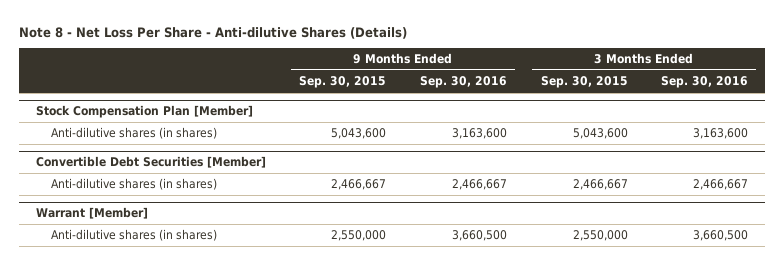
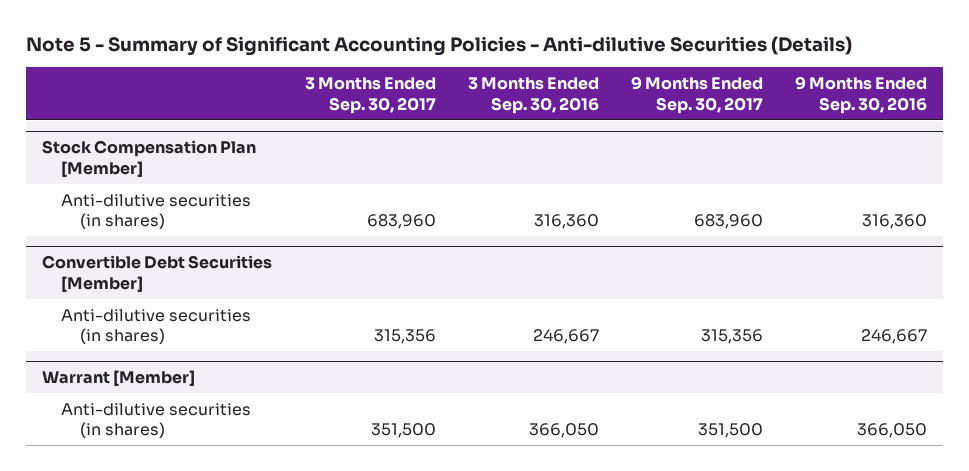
[19,26,408,39] Note 8 - Net Loss Per Share - Anti-dilutive Shares (Details) -> [26,36,853,57] Note 5 - Summary of Significant Accounting Policies - Anti-dilutive Securities (Details)
[299,76,387,89] Sep. 30, 2015 -> none
[540,76,628,89] Sep. 30, 2015 -> none
none -> [304,76,436,114] 3 Months Ended Sep. 30, 2017
none -> [630,75,763,114] 9 Months Ended Sep. 30, 2017
[50,127,217,140] Anti-dilutive shares (in shares) -> [61,193,252,230] Anti-dilutive securities (in shares)
[451,128,507,140] 3,163,600 -> [862,214,928,230] 316,360
[693,128,749,140] 3,163,600 -> [533,214,599,230] 316,360
[50,178,217,191] Anti-dilutive shares (in shares) -> [61,308,252,345] Anti-dilutive securities (in shares)
[451,179,507,191] 2,466,667 -> [861,329,928,345] 246,667
[693,179,749,191] 2,466,667 -> [532,329,599,345] 246,667
[50,229,217,242] Anti-dilutive shares (in shares) -> [61,402,252,439] Anti-dilutive securities (in shares)
[451,230,507,242] 3,660,500 -> [857,423,928,439] 366,050
[693,230,749,242] 3,660,500 -> [528,423,599,439] 366,050

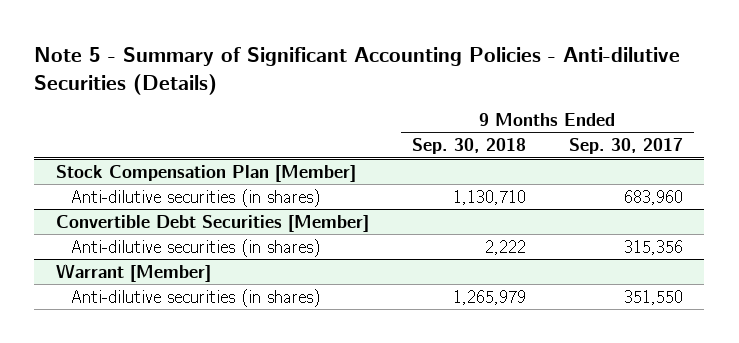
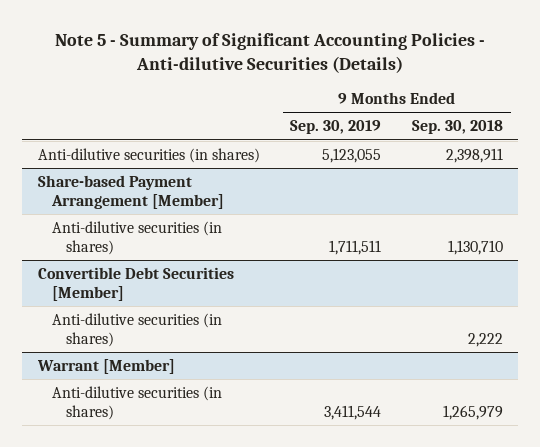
[568,138,683,155] Sep. 30, 2017 -> none
none -> [290,120,382,135] Sep. 30, 2019
none -> [37,147,260,163] Anti-dilutive securities (in shares)
[55,164,356,182] Stock Compensation Plan [Member] -> [37,174,224,209] Share-based Payment Arrangement [Member]

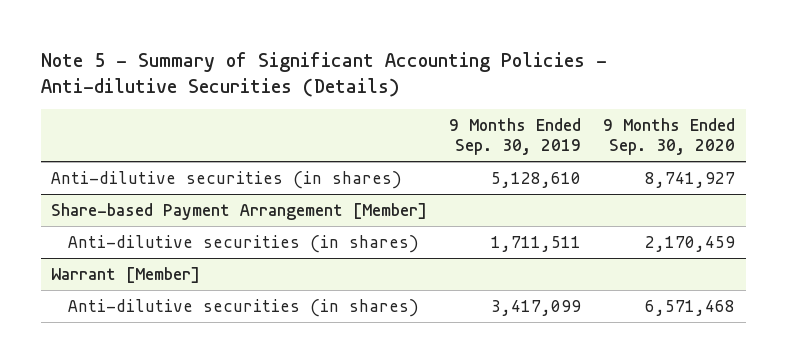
[411,120,503,135] Sep. 30, 2018 -> none
none -> [603,117,736,156] 9 Months Ended Sep. 30, 2020
[322,147,382,163] 5,123,055 -> [491,171,582,188] 5,128,610
[37,266,234,301] Convertible Debt Securities [Member] -> none
[51,312,222,347] Anti-dilutive securities (in shares) -> none
[324,404,382,420] 3,411,544 -> [491,299,582,316] 3,417,099

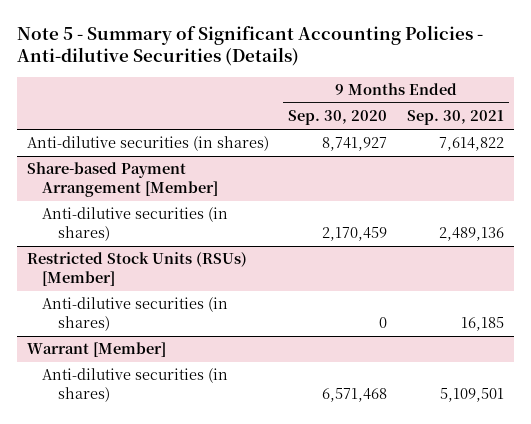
[449,117,582,156] 9 Months Ended Sep. 30, 2019 -> none
none -> [406,110,504,126] Sep. 30, 2021
none -> [26,252,247,287] Restricted Stock Units (RSUs) [Member]
none -> [42,297,229,332] Anti-dilutive securities (in shares)

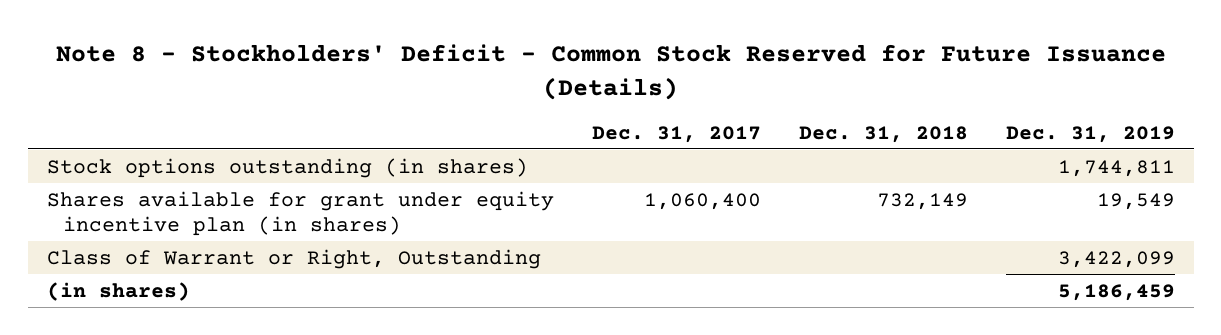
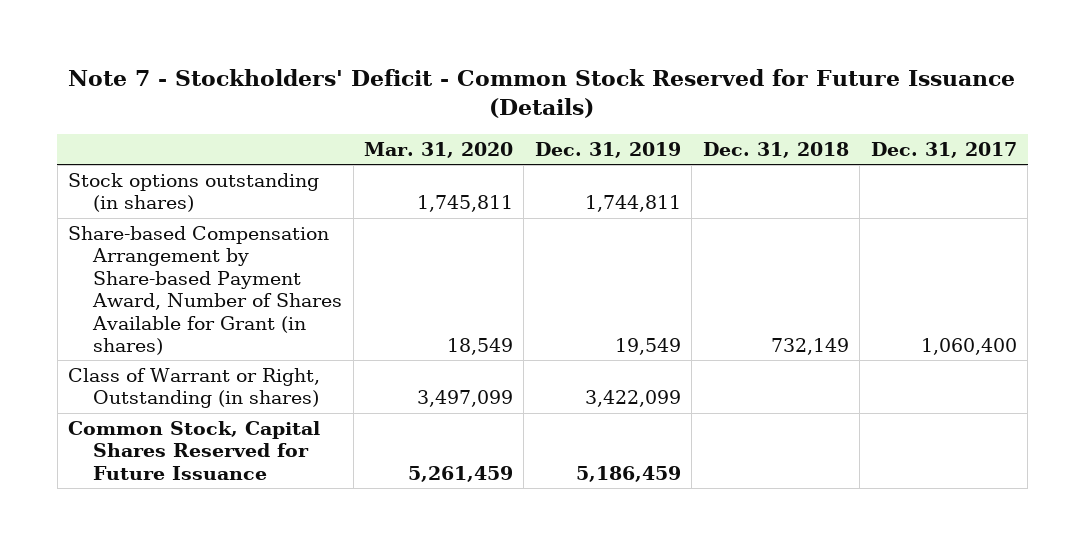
[55,44,1166,100] Note 8 - Stockholders' Deficit - Common Stock Reserved for Future Issuance (Details) -> [68,69,1016,119] Note 7 - Stockholders' Deficit - Common Stock Reserved for Future Issuance (Details)
none -> [364,142,514,159] Mar. 31, 2020
[46,190,554,236] Shares available for grant under equity incentive plan (in shares) -> [68,225,343,356] Share-based Compensation Arrangement by Share-based Payment Award, Number of Shares Available for Grant (in shares)
[46,248,541,269] Class of Warrant or Right, Outstanding -> [68,367,321,409] Class of Warrant or Right, Outstanding (in shares)
[46,281,190,301] (in shares) -> [68,420,321,480] Common Stock, Capital Shares Reserved for Future Issuance

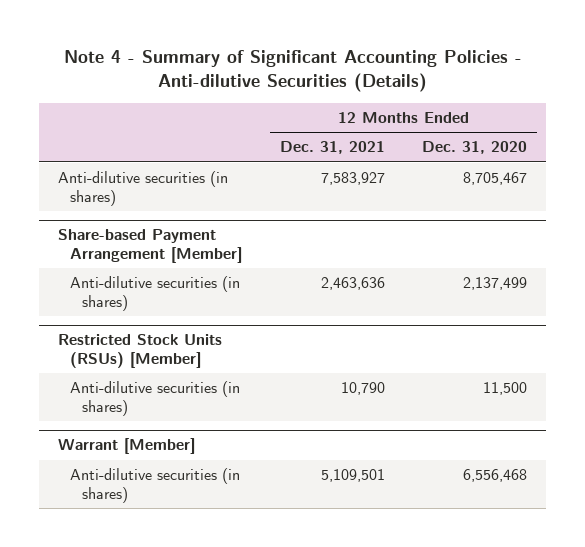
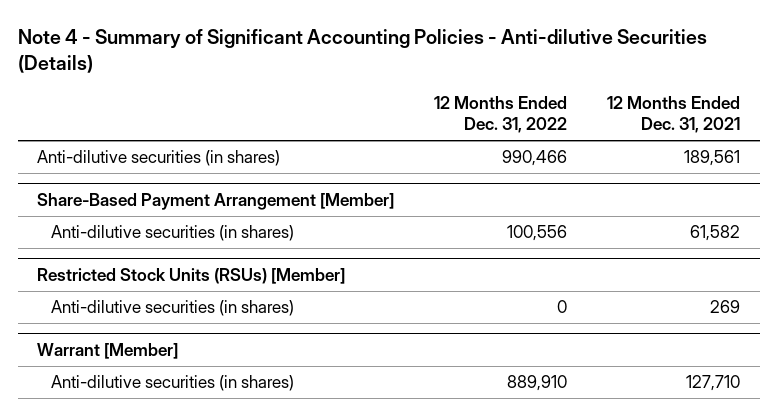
[422,141,528,155] Dec. 31, 2020 -> none
none -> [434,96,568,134] 12 Months Ended Dec. 31, 2022
[320,172,385,186] 7,583,927 -> [684,150,741,167] 189,561
[57,229,243,263] Share-based Payment Arrangement [Member] -> [37,192,395,210] Share-Based Payment Arrangement [Member]
[320,277,385,291] 2,463,636 -> [690,225,741,242] 61,582
[340,382,385,396] 10,790 -> [710,300,741,314] 269
[320,469,385,483] 5,109,501 -> [686,375,741,392] 127,710

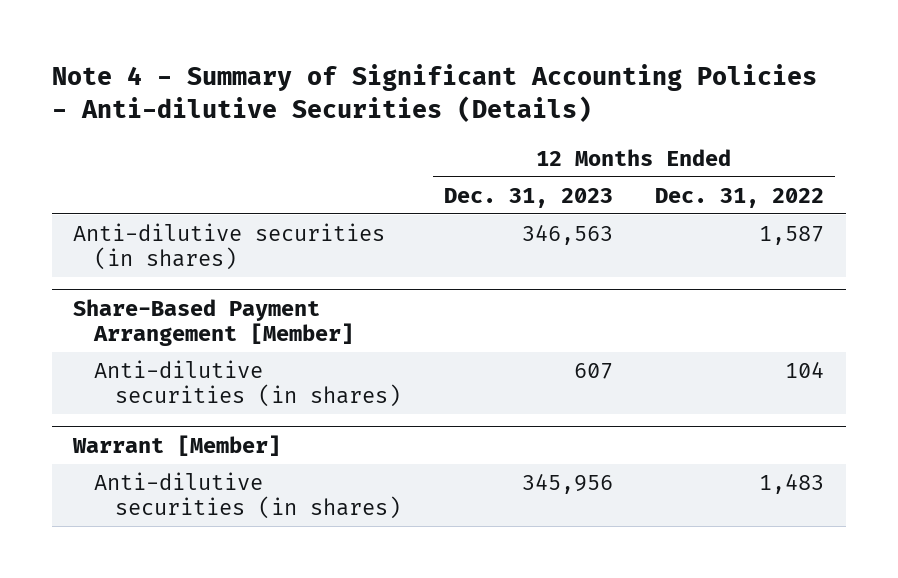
[607,96,741,134] 12 Months Ended Dec. 31, 2021 -> none
none -> [443,187,613,208] Dec. 31, 2023
[502,150,568,167] 990,466 -> [759,225,825,245] 1,587
[37,267,346,284] Restricted Stock Units (RSUs) [Member] -> none
[51,300,295,317] Anti-dilutive securities (in shares) -> none
[507,225,568,242] 100,556 -> [785,361,825,378] 104
[507,375,568,392] 889,910 -> [759,473,825,494] 1,483

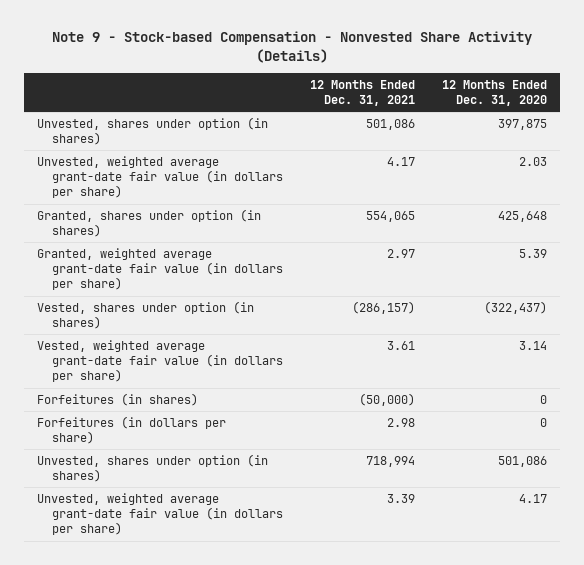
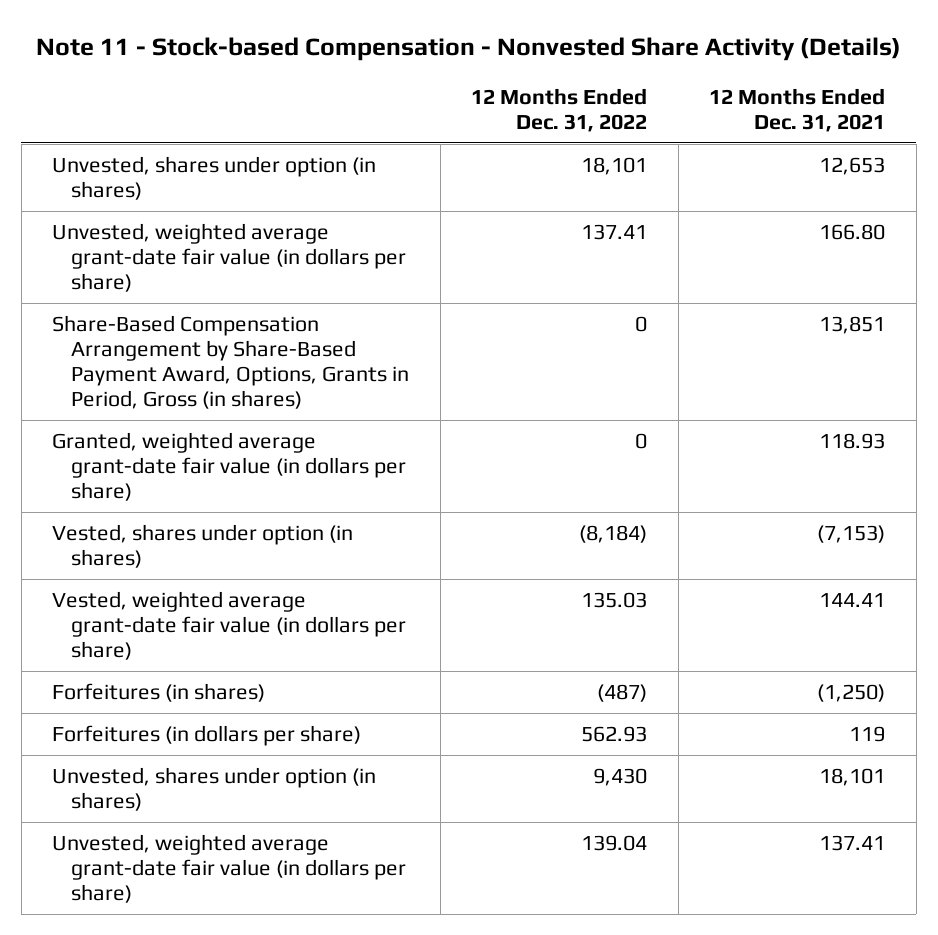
[51,31,532,64] Note 9 - Stock-based Compensation - Nonvested Share Activity (Details) -> [35,36,901,61] Note 11 - Stock-based Compensation - Nonvested Share Activity (Details)
[441,79,547,107] 12 Months Ended Dec. 31, 2020 -> none
none -> [471,87,648,133] 12 Months Ended Dec. 31, 2022
[365,118,415,130] 501,086 -> [819,156,886,175] 12,653
[386,156,415,166] 4.17 -> [819,223,886,240] 166.80
[37,208,262,238] Granted, shares under option (in shares) -> [52,314,410,410] Share-Based Compensation Arrangement by Share-Based Payment Award, Options, Grants in Period, Gross (in shares)
[365,210,415,222] 554,065 -> [819,315,886,334] 13,851
[386,248,415,258] 2.97 -> [819,432,886,449] 118.93
[351,300,415,314] (286,157) -> [817,524,886,543] (7,153)
[386,340,415,350] 3.61 -> [819,592,886,607] 144.41
[358,392,415,406] (50,000) -> [817,683,886,702] (1,250)
[386,417,415,427] 2.98 -> [849,725,886,742] 119
[365,455,415,467] 718,994 -> [819,767,886,786] 18,101
[386,493,415,503] 3.39 -> [819,834,886,851] 137.41

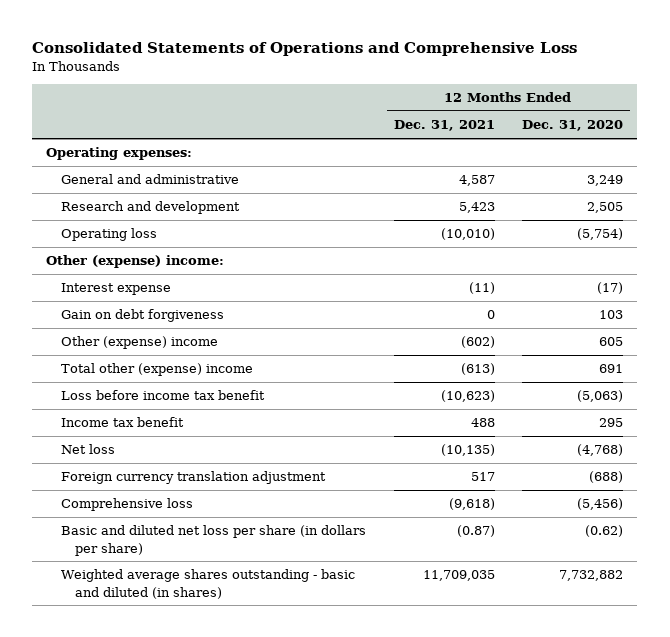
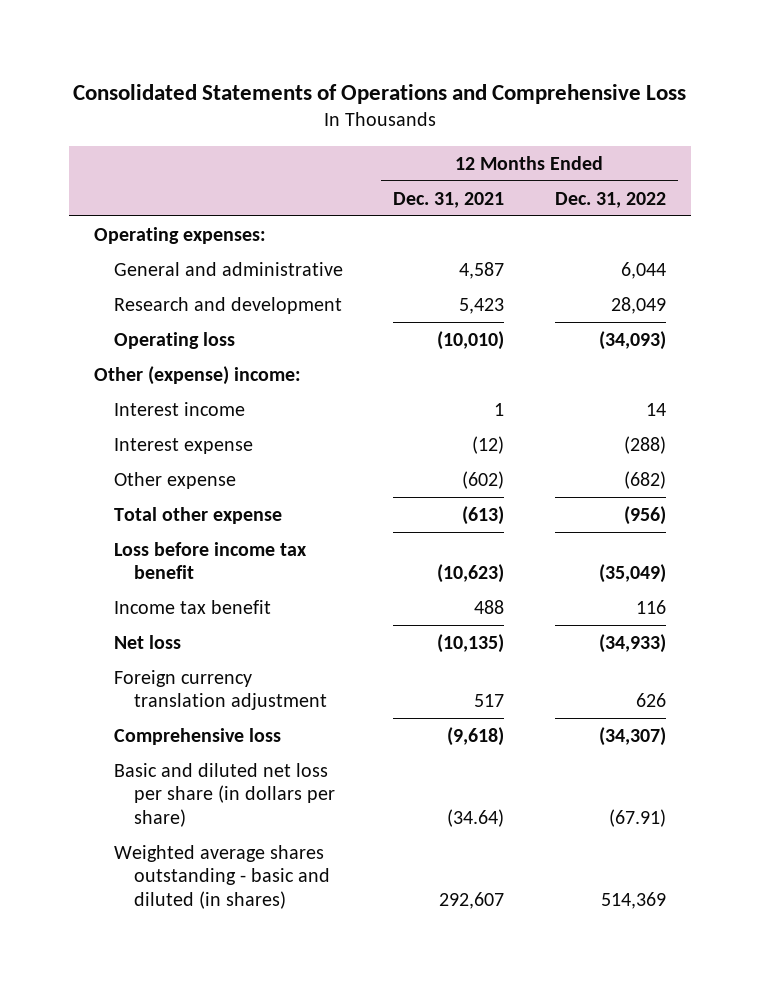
[522,120,624,132] Dec. 31, 2020 -> none
none -> [554,191,666,208] Dec. 31, 2022
[60,309,224,323] Gain on debt forgiveness -> none
none -> [113,401,245,416] Interest income
[468,282,495,295] (11) -> [472,435,505,454] (12)
[60,336,218,350] Other (expense) income -> [113,471,236,489] Other expense
[60,363,253,377] Total other (expense) income -> [113,506,282,524] Total other expense
[456,525,495,538] (0.87) -> [447,808,505,827] (34.64)
[422,570,495,582] 11,709,035 -> [439,891,505,909] 292,607

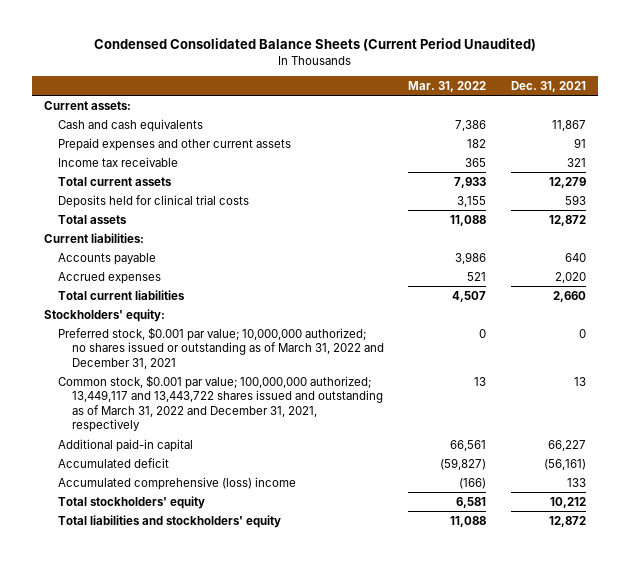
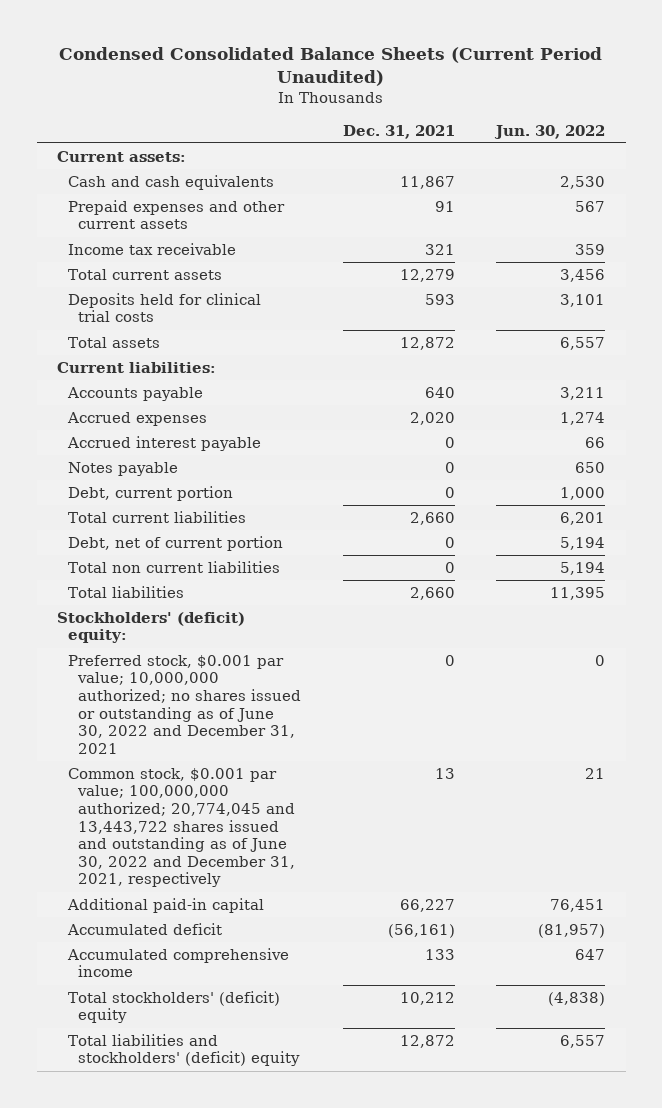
[408,80,487,92] Mar. 31, 2022 -> none
none -> [494,124,606,139] Jun. 30, 2022
none -> [66,435,261,451] Accrued interest payable
none -> [67,461,178,476] Notes payable
none -> [67,485,233,501] Debt, current portion
none -> [67,535,283,551] Debt, net of current portion
none -> [67,560,280,573] Total non current liabilities
none -> [67,585,184,598] Total liabilities
[43,308,165,322] Stockholders' equity: -> [57,611,246,644] Stockholders' (deficit) equity:
[57,326,385,369] Preferred stock, $0.001 par value; 10,000,000 authorized; no shares issued or outstanding as of March 31, 2022 and December 31, 2021 -> [67,654,302,754] Preferred stock, $0.001 par value; 10,000,000 authorized; no shares issued or outstanding as of June 30, 2022 and December 31, 2021
[57,374,384,432] Common stock, $0.001 par value; 100,000,000 authorized; 13,449,117 and 13,443,722 shares issued and outstanding as of March 31, 2022 and December 31, 2021, respectively -> [67,767,296,888] Common stock, $0.001 par value; 100,000,000 authorized; 20,774,045 and 13,443,722 shares issued and outstanding as of June 30, 2022 and December 31, 2021, respectively
[57,476,296,490] Accumulated comprehensive (loss) income -> [66,947,289,978] Accumulated comprehensive income
[57,495,205,509] Total stockholders' equity -> [67,990,280,1024] Total stockholders' (deficit) equity
[57,514,281,528] Total liabilities and stockholders' equity -> [67,1033,301,1067] Total liabilities and stockholders' (deficit) equity

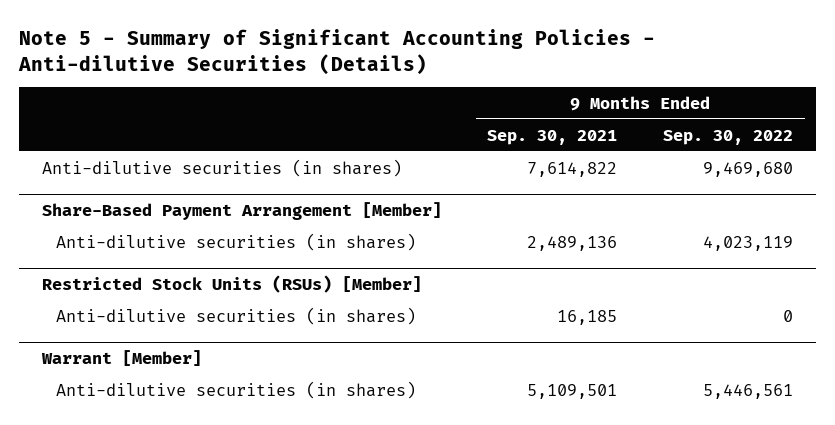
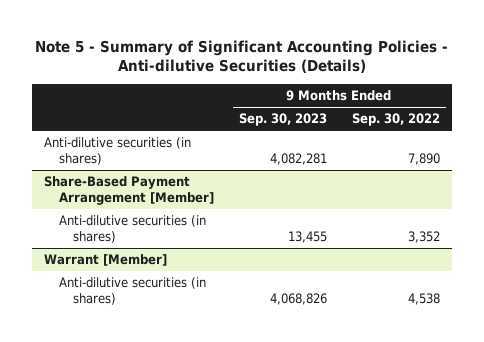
[487,129,618,145] Sep. 30, 2021 -> none
none -> [238,113,327,127] Sep. 30, 2023
[703,161,794,177] 9,469,680 -> [407,153,440,166] 7,890
[41,275,422,294] Restricted Stock Units (RSUs) [Member] -> none
[55,306,416,325] Anti-dilutive securities (in shares) -> none
[703,235,794,251] 4,023,119 -> [407,231,440,244] 3,352
[703,383,794,399] 5,446,561 -> [407,293,440,306] 4,538

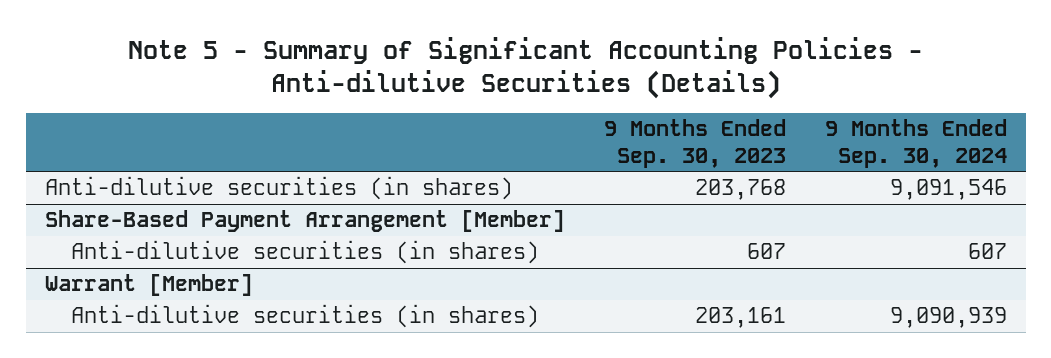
[351,113,440,127] Sep. 30, 2022 -> none
none -> [824,119,1007,168] 9 Months Ended Sep. 30, 2024
[269,153,327,166] 4,082,281 -> [694,179,786,201] 203,768
[287,231,327,244] 13,455 -> [746,243,786,260] 607
[269,293,327,306] 4,068,826 -> [694,307,786,329] 203,161

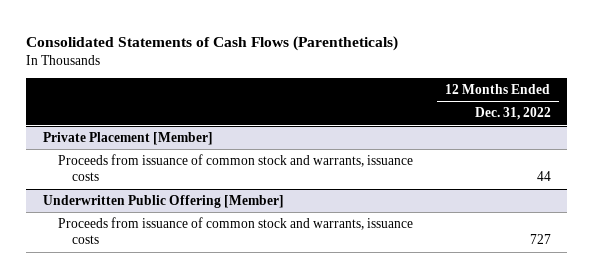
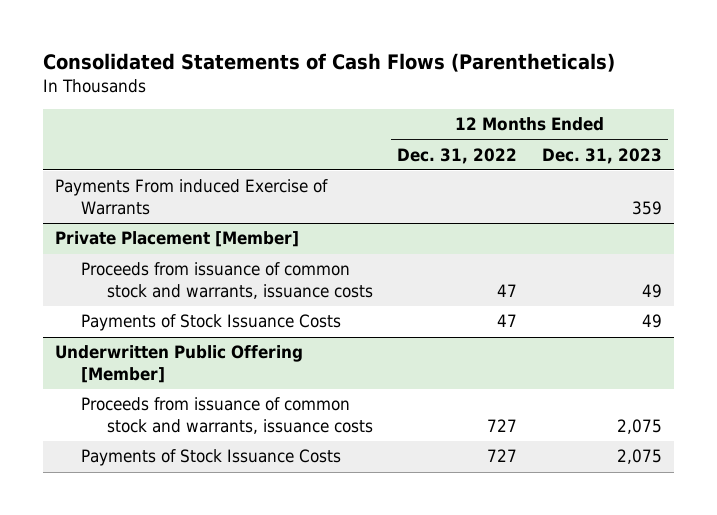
none -> [542,147,663,164] Dec. 31, 2023
none -> [55,179,329,216] Payments From induced Exercise of Warrants
[536,171,551,182] 44 -> [497,284,518,298] 47
none -> [81,314,342,332] Payments of Stock Issuance Costs
none -> [81,449,342,467] Payments of Stock Issuance Costs

